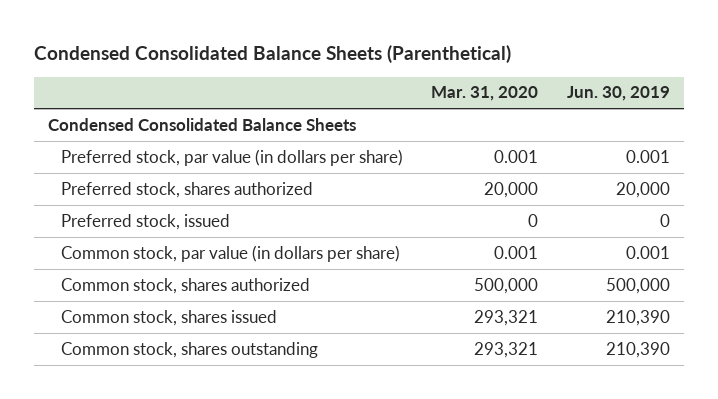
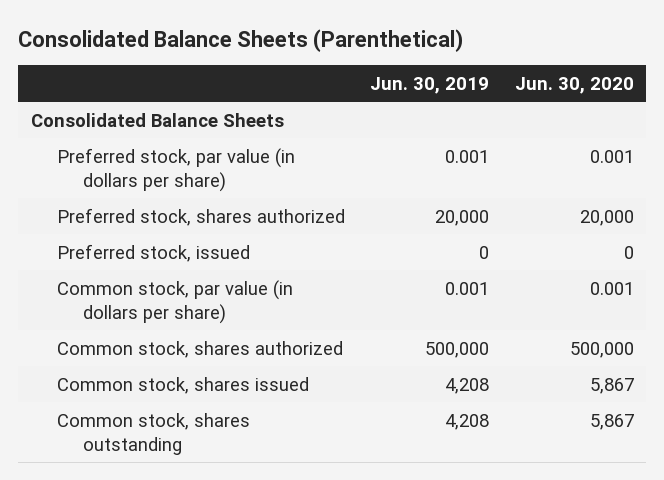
[34,44,512,63] Condensed Consolidated Balance Sheets (Parenthetical) -> [17,28,463,52] Consolidated Balance Sheets (Parenthetical)
[431,86,539,102] Mar. 31, 2020 -> none
none -> [514,76,634,94] Jun. 30, 2020
[48,117,357,131] Condensed Consolidated Balance Sheets -> [30,112,284,127] Consolidated Balance Sheets
[605,309,670,326] 210,390 -> [445,377,490,394] 4,208
[605,341,670,358] 210,390 -> [445,413,490,430] 4,208

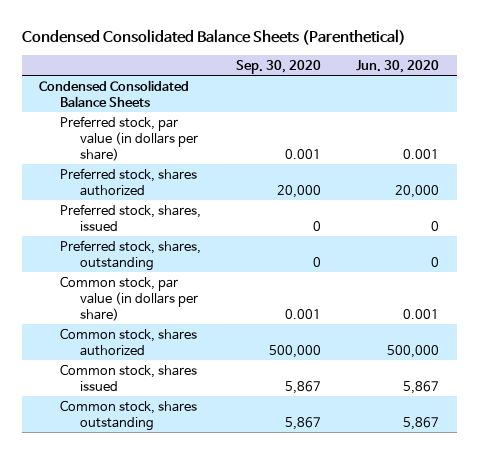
[17,28,463,52] Consolidated Balance Sheets (Parenthetical) -> [21,28,406,45] Condensed Consolidated Balance Sheets (Parenthetical)
[370,76,490,94] Jun. 30, 2019 -> none
none -> [236,59,322,74] Sep. 30, 2020
[30,112,284,127] Consolidated Balance Sheets -> [39,79,190,107] Condensed Consolidated Balance Sheets
[56,243,250,262] Preferred stock, issued -> [59,203,201,231] Preferred stock, shares, issued
none -> [59,239,201,271] Preferred stock, shares, outstanding

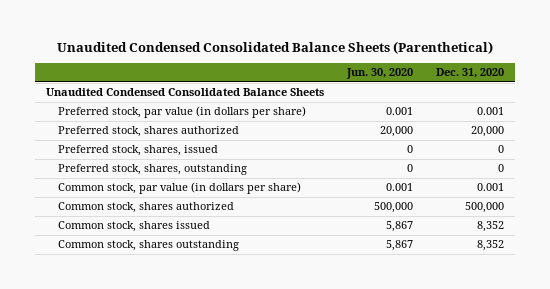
[21,28,406,45] Condensed Consolidated Balance Sheets (Parenthetical) -> [57,40,494,54] Unaudited Condensed Consolidated Balance Sheets (Parenthetical)
[236,59,322,74] Sep. 30, 2020 -> none
none -> [435,68,504,79] Dec. 31, 2020
[39,79,190,107] Condensed Consolidated Balance Sheets -> [46,88,325,97] Unaudited Condensed Consolidated Balance Sheets

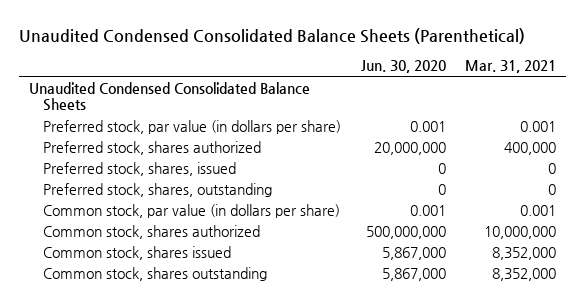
[435,68,504,79] Dec. 31, 2020 -> none
none -> [465,60,557,74] Mar. 31, 2021
[380,126,414,138] 20,000 -> [373,141,446,155] 20,000,000
[374,202,414,214] 500,000 -> [365,225,446,239] 500,000,000
[386,221,414,233] 5,867 -> [381,246,446,260] 5,867,000
[386,240,414,252] 5,867 -> [381,267,446,281] 5,867,000

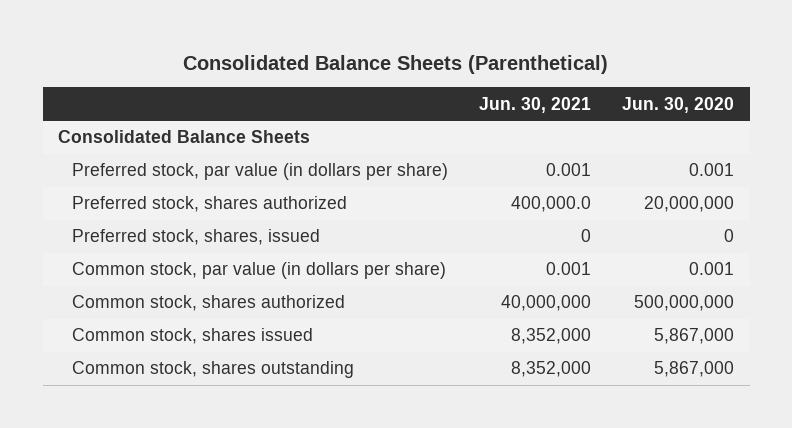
[18,27,525,44] Unaudited Condensed Consolidated Balance Sheets (Parenthetical) -> [183,54,609,74] Consolidated Balance Sheets (Parenthetical)
[465,60,557,74] Mar. 31, 2021 -> none
none -> [478,96,591,113] Jun. 30, 2021
[28,81,310,111] Unaudited Condensed Consolidated Balance Sheets -> [58,130,311,144] Consolidated Balance Sheets
[43,182,273,197] Preferred stock, shares, outstanding -> none

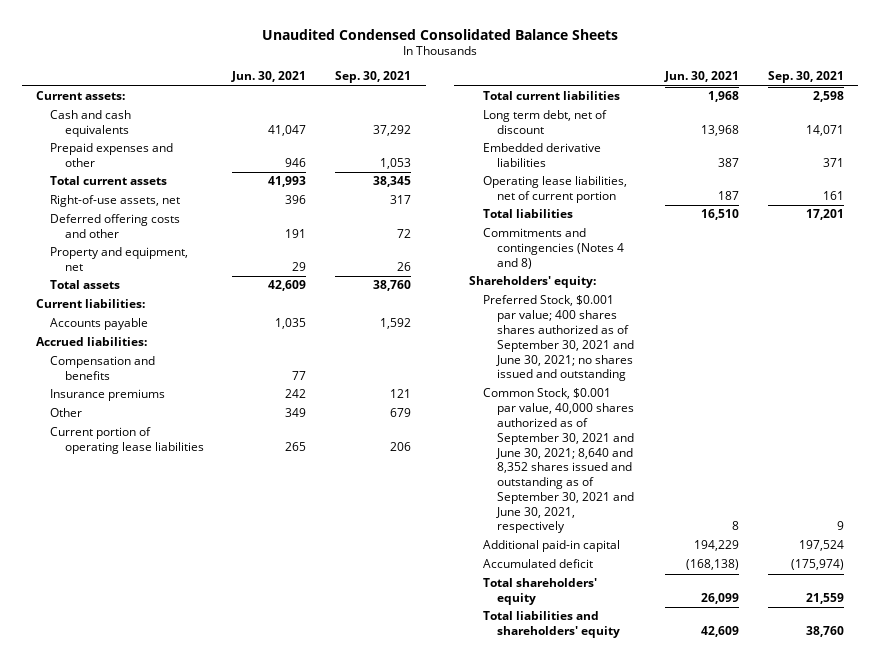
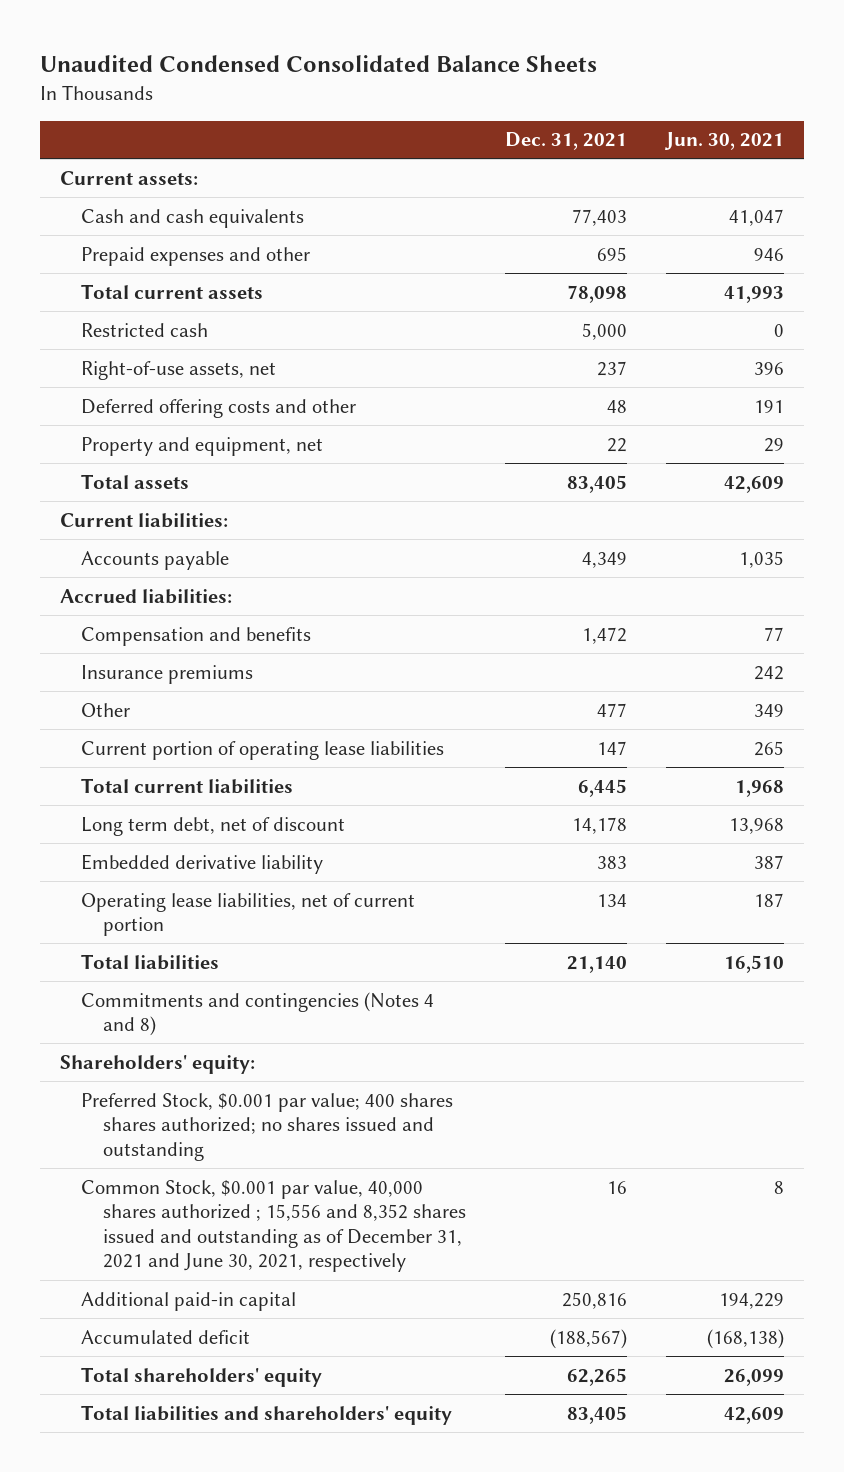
[335,71,412,84] Sep. 30, 2021 -> none
none -> [504,132,627,151] Dec. 31, 2021
none -> [81,322,209,337] Restricted cash
[482,143,601,168] Embedded derivative liabilities -> [81,853,324,874] Embedded derivative liability
[482,295,635,382] Preferred Stock, $0.001 par value; 400 shares shares authorized as of September 30, 2021 and June 30, 2021; no shares issued and outstanding -> [81,1092,454,1161] Preferred Stock, $0.001 par value; 400 shares shares authorized; no shares issued and outstanding
[482,388,635,534] Common Stock, $0.001 par value, 40,000 shares authorized as of September 30, 2021 and June 30, 2021; 8,640 and 8,352 shares issued and outstanding as of September 30, 2021 and June 30, 2021, respectively -> [81,1179,466,1273] Common Stock, $0.001 par value, 40,000 shares authorized ; 15,556 and 8,352 shares issued and outstanding as of December 31, 2021 and June 30, 2021, respectively

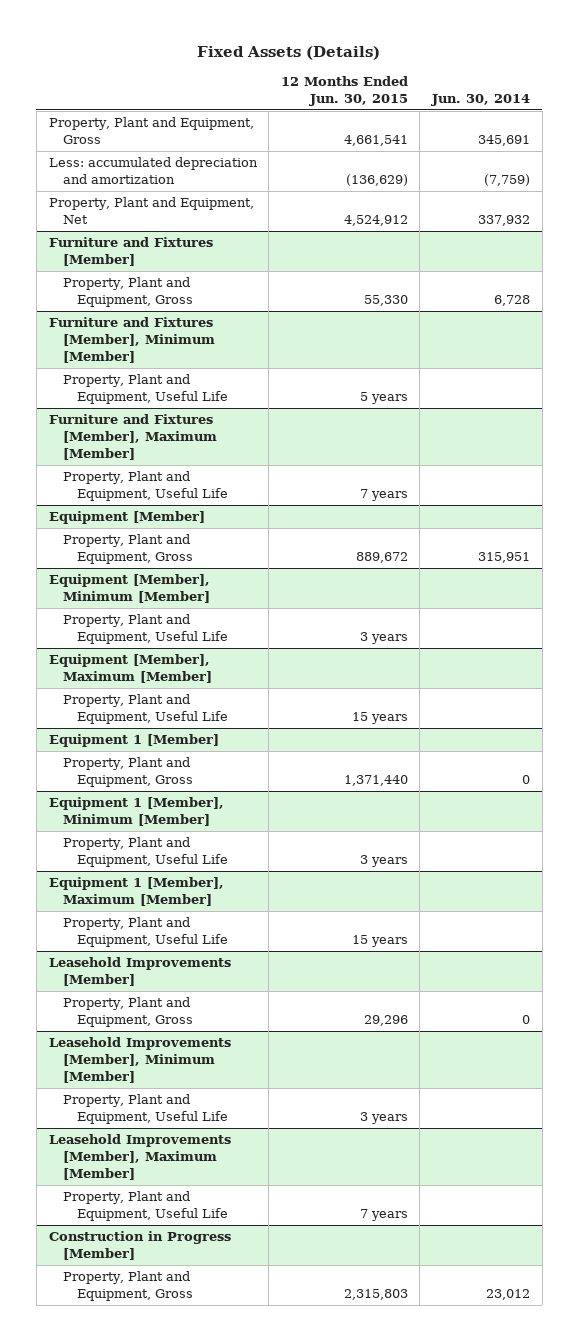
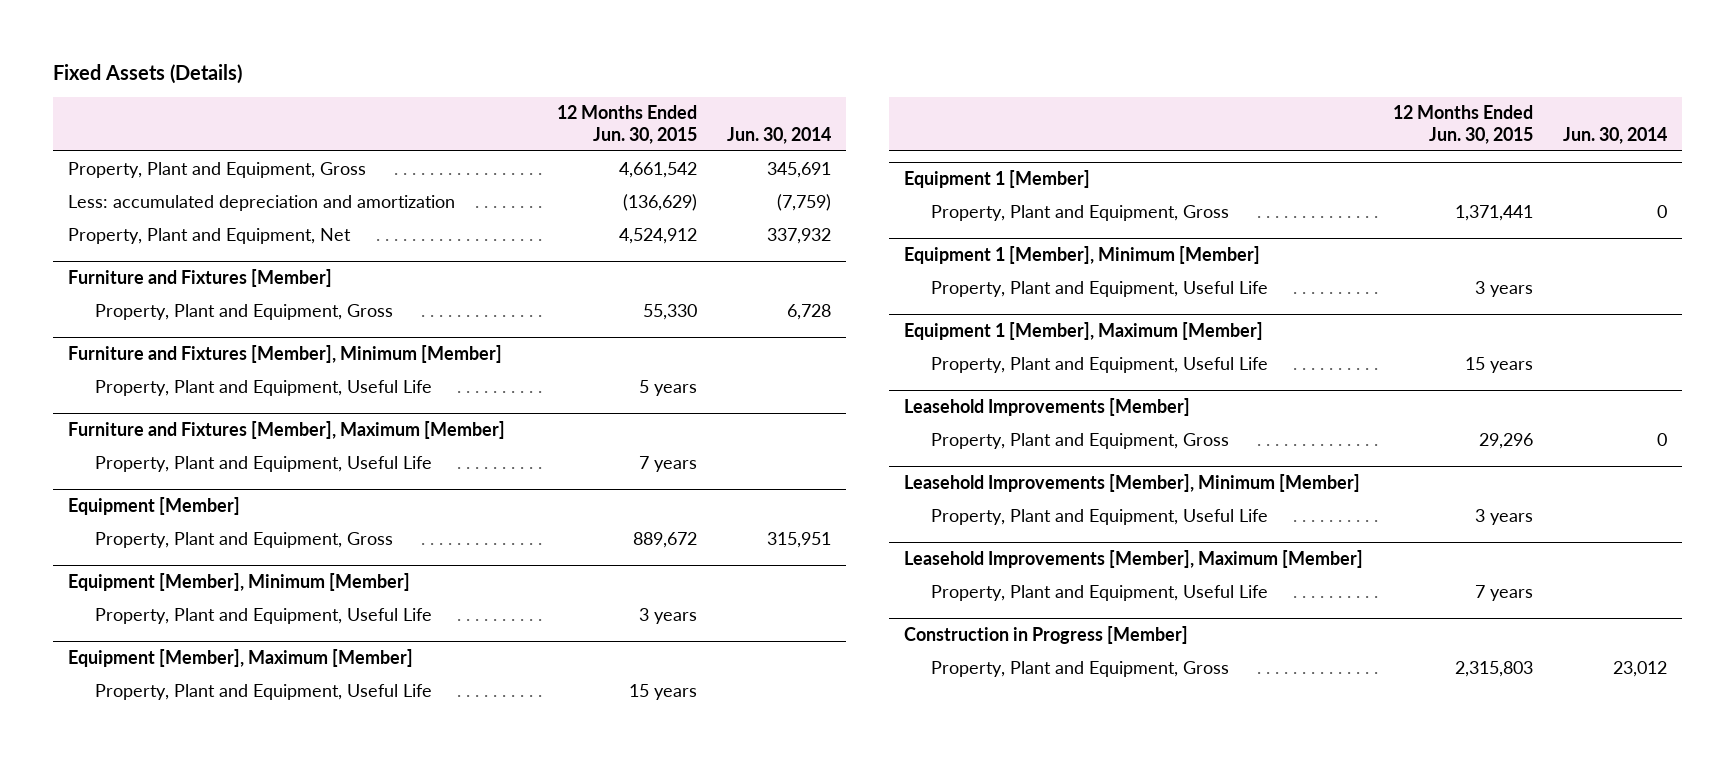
[343,135,408,147] 4,661,541 -> [618,161,697,178] 4,661,542
[343,775,408,787] 1,371,440 -> [1454,204,1533,221] 1,371,441

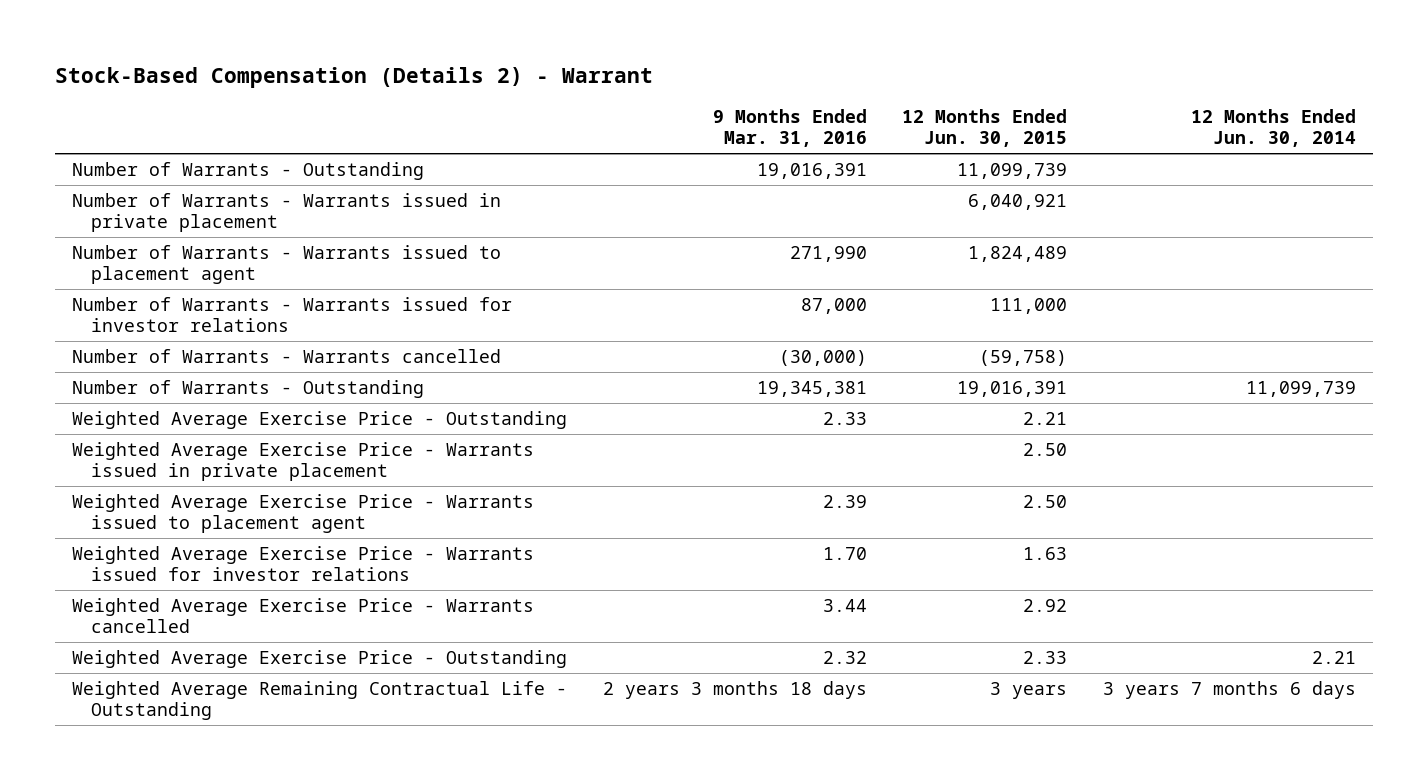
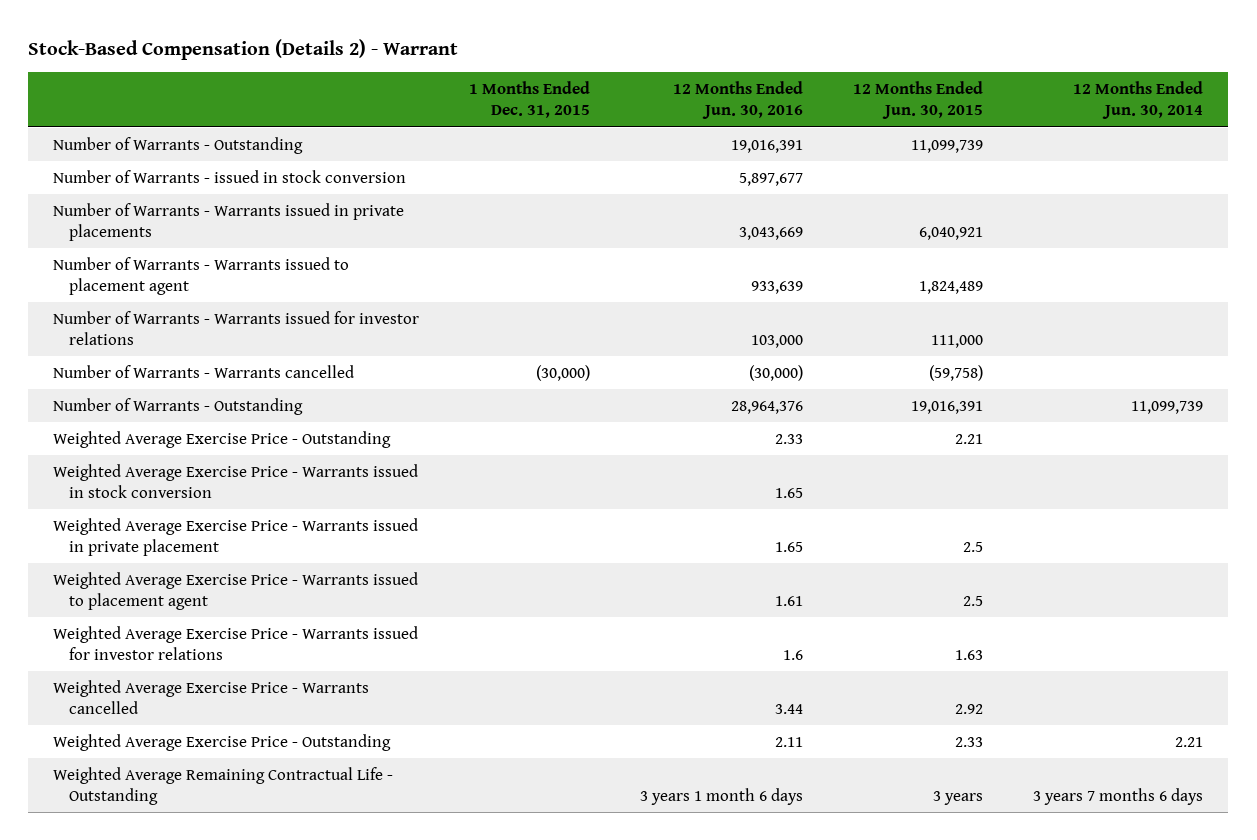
[712,109,867,148] 9 Months Ended Mar. 31, 2016 -> none
none -> [469,81,591,119] 1 Months Ended Dec. 31, 2015
none -> [673,81,804,120] 12 Months Ended Jun. 30, 2016
none -> [53,169,407,183] Number of Warrants - issued in stock conversion
[72,192,502,232] Number of Warrants - Warrants issued in private placement -> [53,202,405,241] Number of Warrants - Warrants issued in private placements
none -> [53,463,419,498] Weighted Average Exercise Price - Warrants issued in stock conversion
[1023,442,1068,456] 2.50 -> [963,541,984,552] 2.5
[1023,494,1068,508] 2.50 -> [963,595,984,606] 2.5

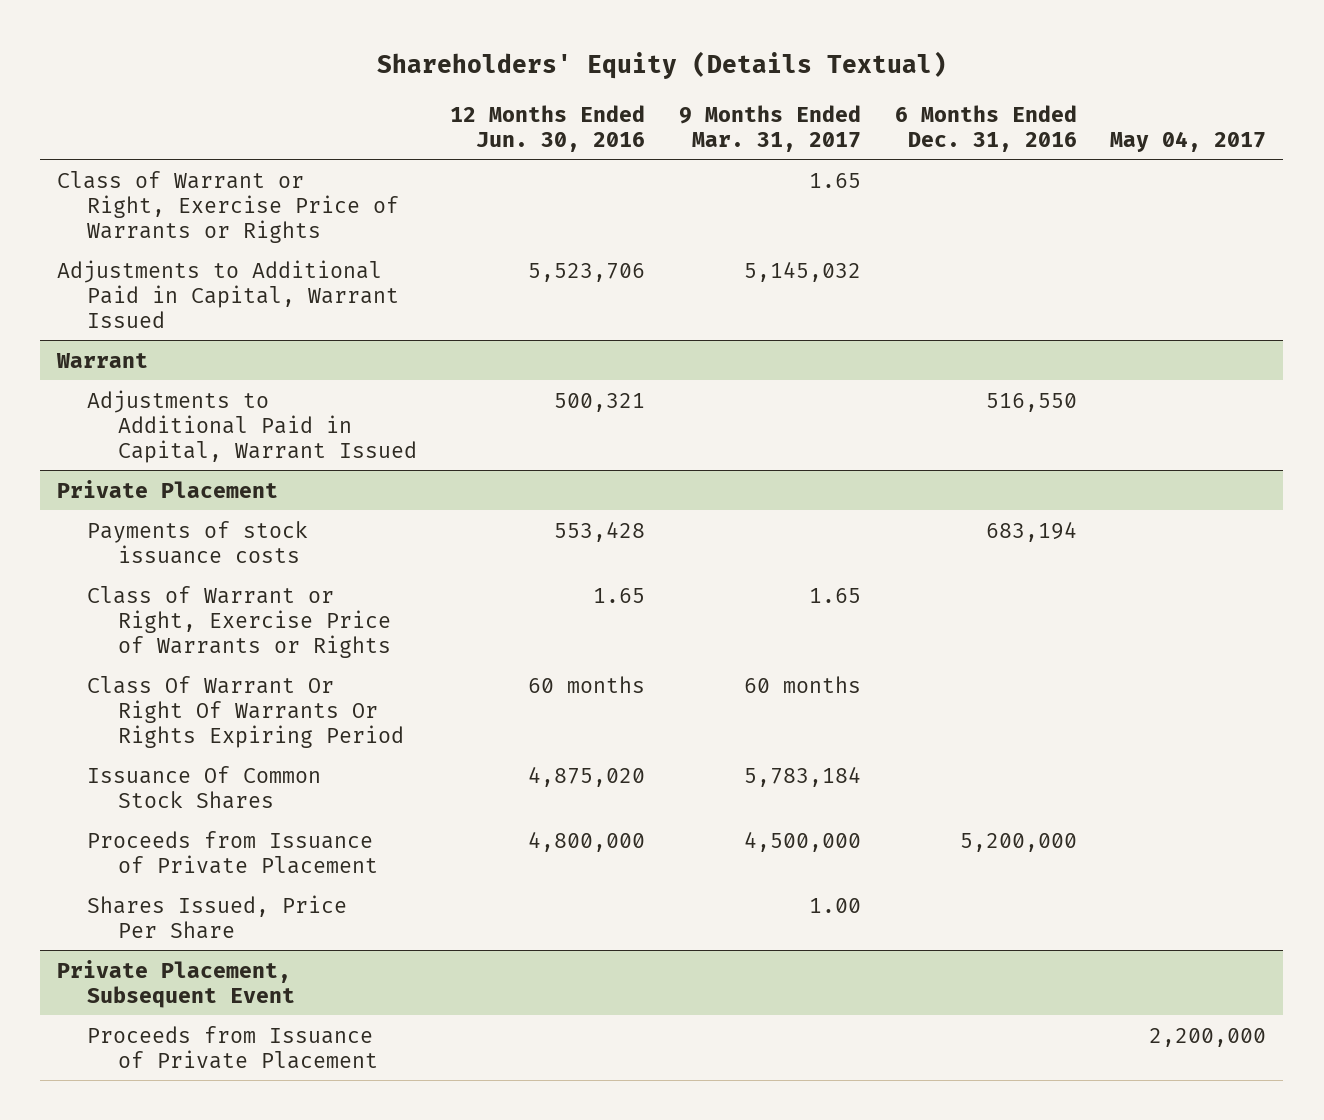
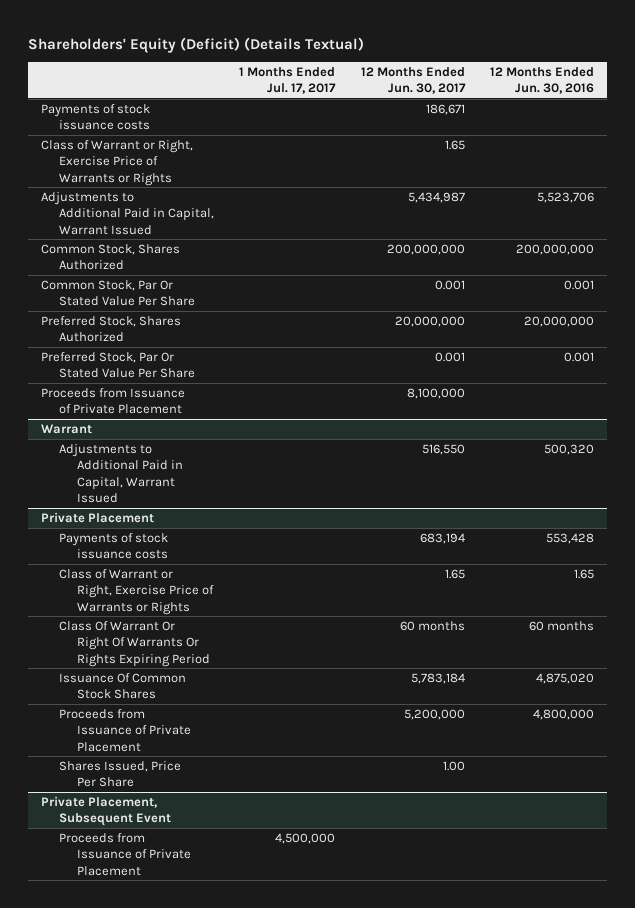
[376,51,947,80] Shareholders' Equity (Details Textual) -> [28,36,365,53] Shareholders' Equity (Deficit) (Details Textual)
[679,104,862,152] 9 Months Ended Mar. 31, 2017 -> none
[894,104,1077,152] 6 Months Ended Dec. 31, 2016 -> none
[1110,130,1267,152] May 04, 2017 -> none
none -> [239,66,337,95] 1 Months Ended Jul. 17, 2017
none -> [360,66,466,95] 12 Months Ended Jun. 30, 2017
none -> [40,104,150,131] Payments of stock issuance costs
none -> [40,244,180,271] Common Stock, Shares Authorized
none -> [40,280,195,307] Common Stock, Par Or Stated Value Per Share
none -> [40,316,181,343] Preferred Stock, Shares Authorized
none -> [40,352,195,379] Preferred Stock, Par Or Stated Value Per Share
none -> [40,388,185,415] Proceeds from Issuance of Private Placement
[554,392,646,412] 500,321 -> [543,444,594,456] 500,320

